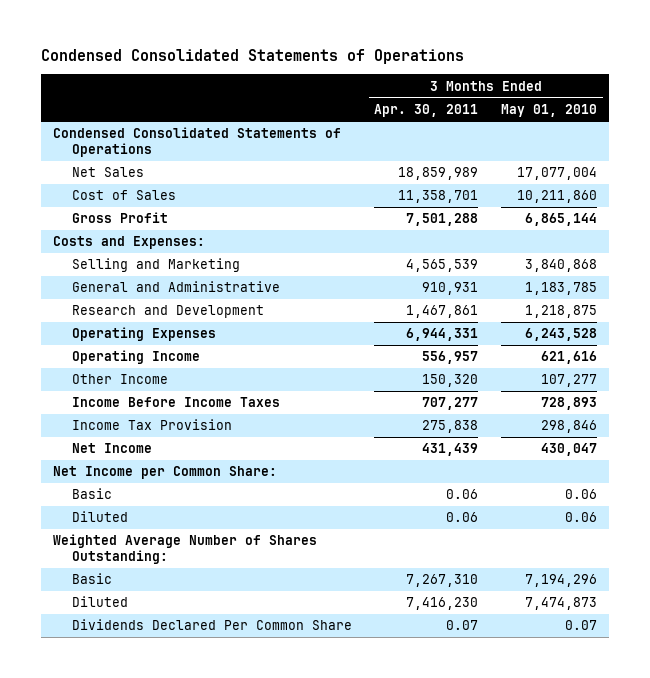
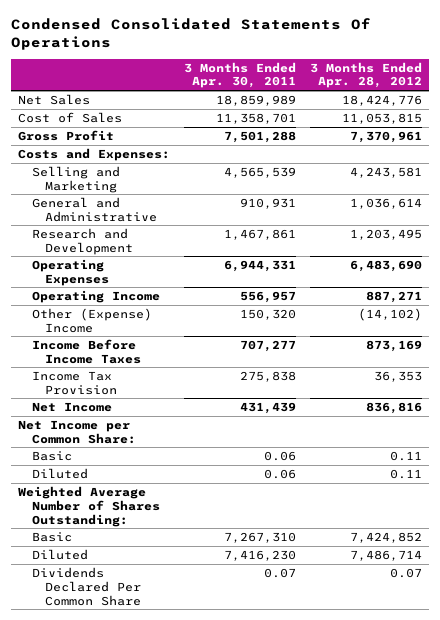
[41,49,465,65] Condensed Consolidated Statements of Operations -> [11,18,372,51] Condensed Consolidated Statements Of Operations
[501,104,598,118] May 01, 2010 -> none
none -> [309,61,422,89] 3 Months Ended Apr. 28, 2012
[52,127,341,158] Condensed Consolidated Statements of Operations -> none
[71,374,168,385] Other Income -> [31,307,152,333] Other (Expense) Income

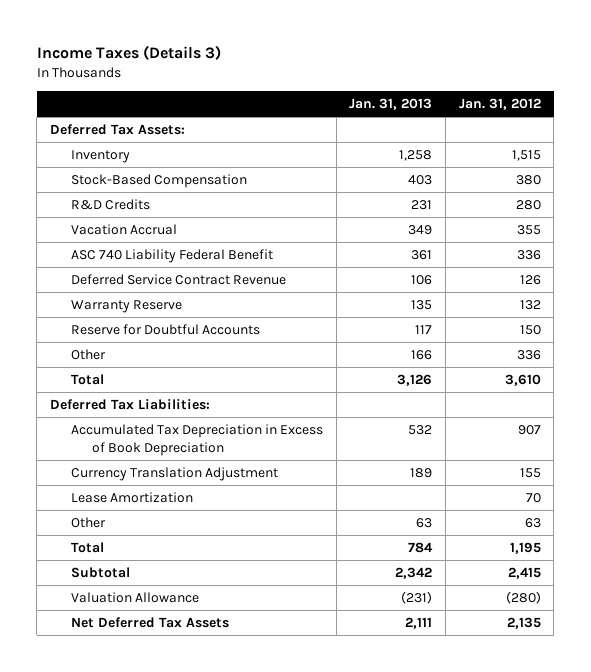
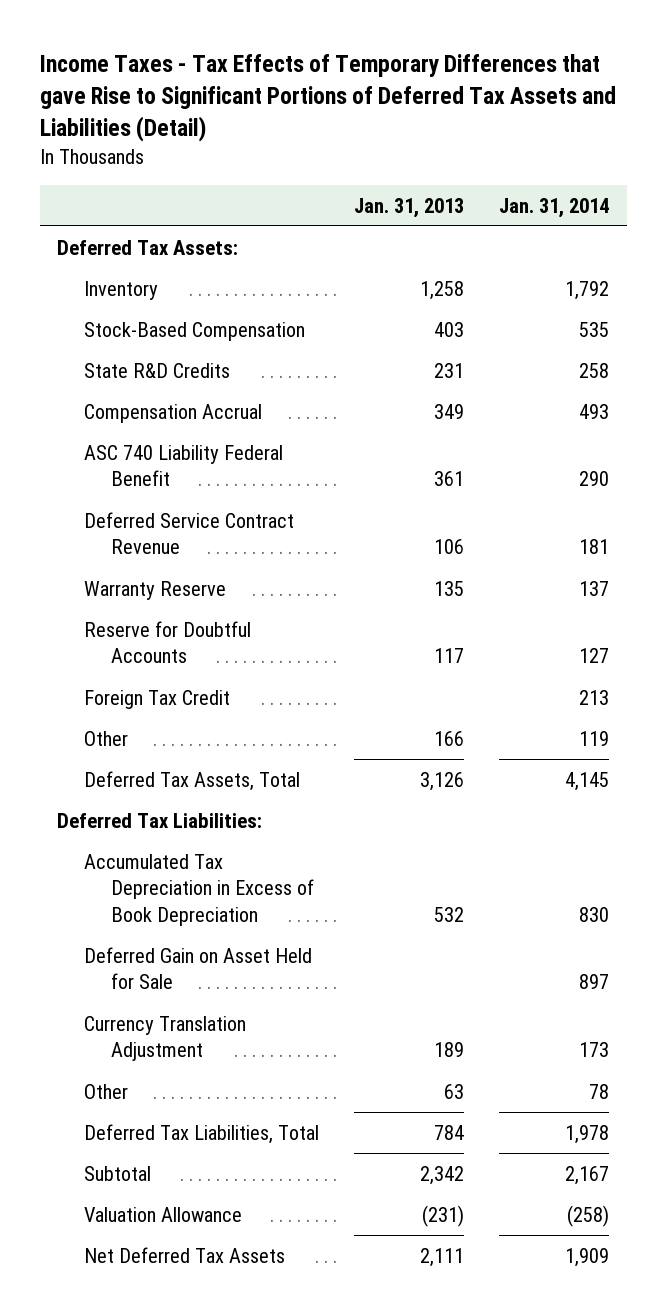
[36,45,221,61] Income Taxes (Details 3) -> [39,53,616,142] Income Taxes - Tax Effects of Temporary Differences that gave Rise to Significant Portions of Deferred Tax Assets and Liabilities (Detail)
[458,98,541,111] Jan. 31, 2012 -> none
none -> [499,197,610,218] Jan. 31, 2014
[70,198,150,210] R&D Credits -> [84,363,231,379] State R&D Credits
[70,223,177,235] Vacation Accrual -> [84,404,263,424] Compensation Accrual
none -> [84,690,231,710] Foreign Tax Credit
[70,373,104,385] Total -> [84,771,301,792] Deferred Tax Assets, Total
none -> [84,947,313,990] Deferred Gain on Asset Held for Sale
[70,491,193,503] Lease Amortization -> none
[70,541,104,553] Total -> [84,1124,320,1145] Deferred Tax Liabilities, Total

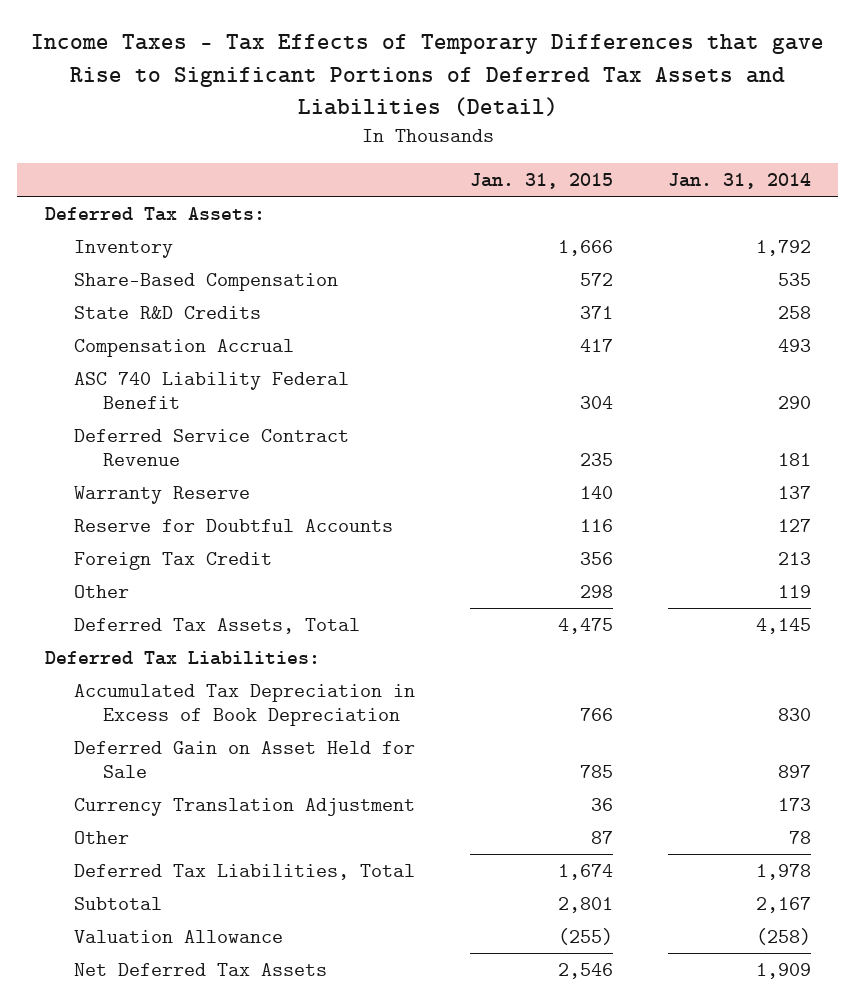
[354,197,465,218] Jan. 31, 2013 -> none
none -> [469,172,613,189] Jan. 31, 2015
[84,322,306,342] Stock-Based Compensation -> [73,273,338,292] Share-Based Compensation

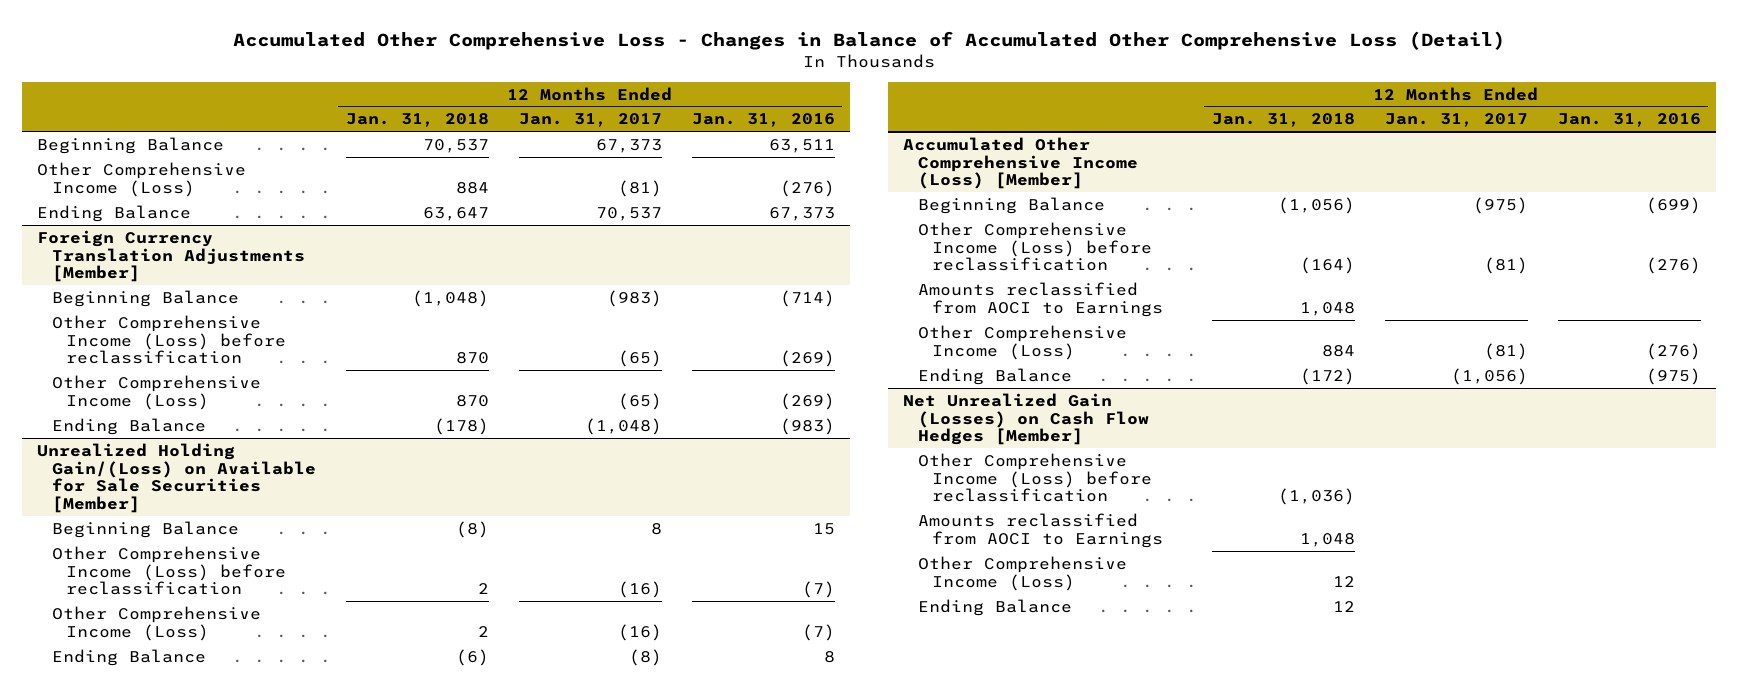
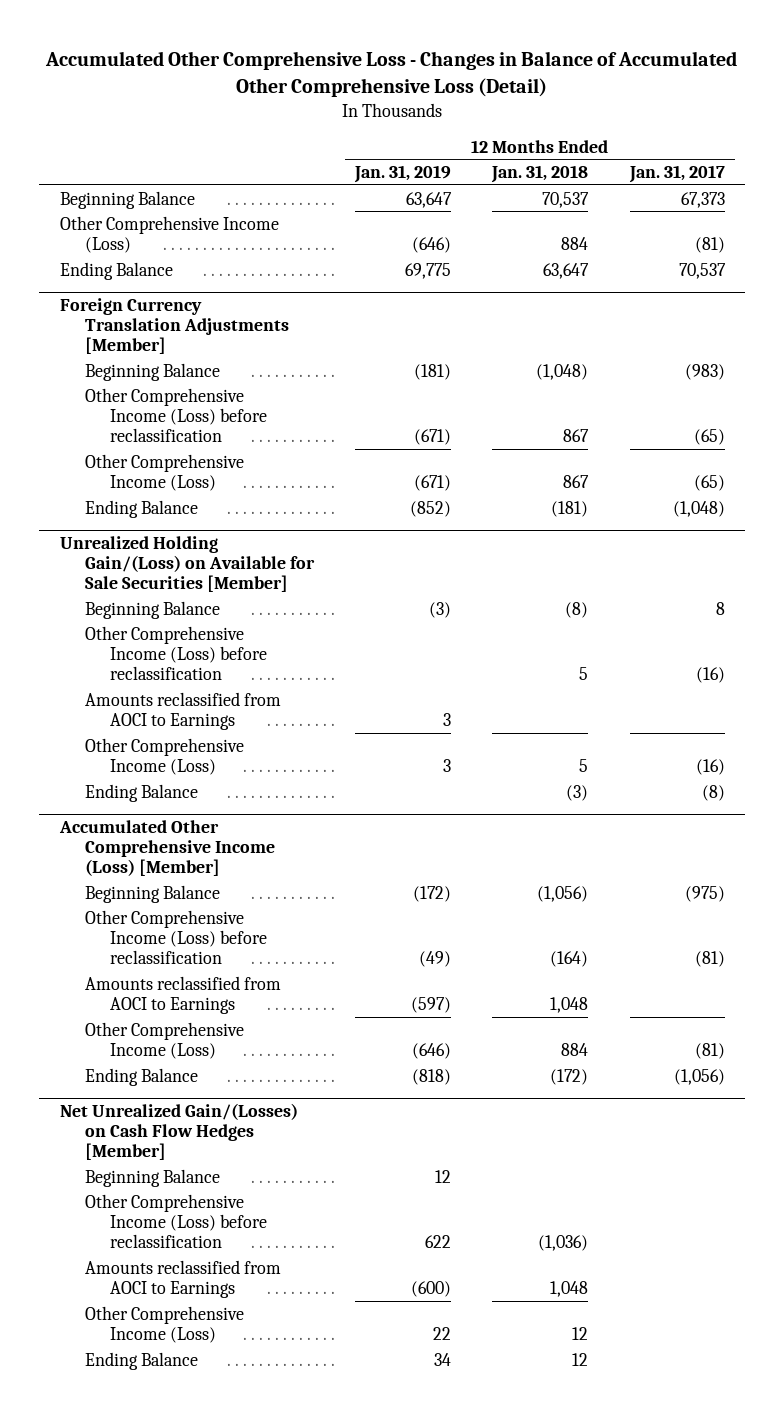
[691,113,835,128] Jan. 31, 2016 -> none
none -> [354,165,452,184] Jan. 31, 2019
[455,352,489,365] 870 -> [563,429,590,443] 867
[455,394,489,407] 870 -> [563,474,590,488] 867
[433,417,489,435] (178) -> [551,500,589,517] (181)
[477,583,489,595] 2 -> [579,667,589,681] 5
none -> [85,691,282,730] Amounts reclassified from AOCI to Earnings
[477,625,489,637] 2 -> [579,758,589,772] 5
[455,648,489,666] (6) -> [566,784,589,801] (3)
[903,392,1149,446] Net Unrealized Gain (Losses) on Cash Flow Hedges [Member] -> [59,1102,298,1161] Net Unrealized Gain/(Losses) on Cash Flow Hedges [Member]
none -> [85,1168,221,1187] Beginning Balance

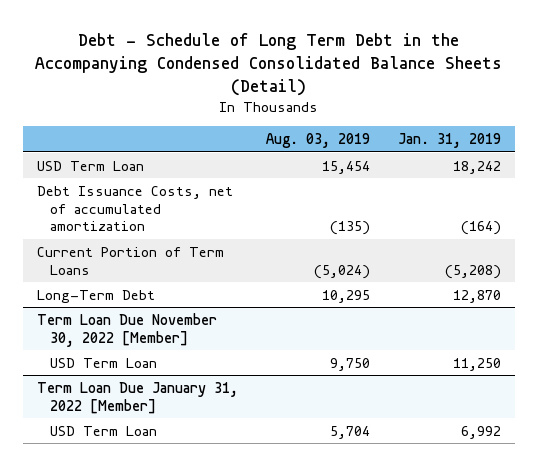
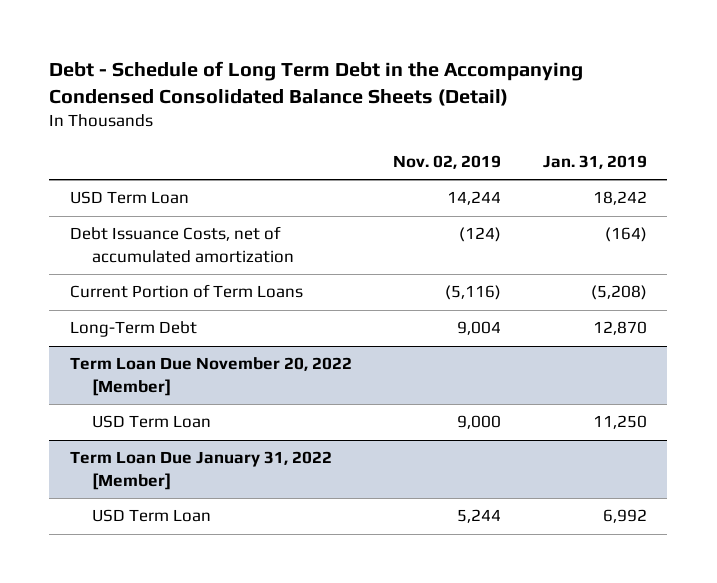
[266,133,371,149] Aug. 03, 2019 -> none
none -> [393,154,502,169] Nov. 02, 2019
[37,312,218,347] Term Loan Due November 30, 2022 [Member] -> [70,357,353,396] Term Loan Due November 20, 2022 [Member]

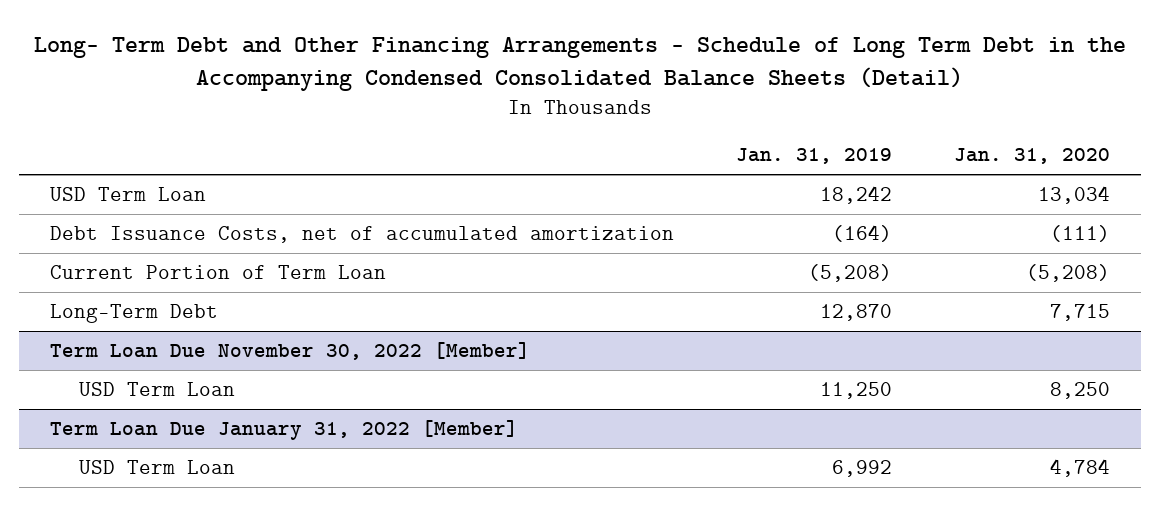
[49,61,584,106] Debt - Schedule of Long Term Debt in the Accompanying Condensed Consolidated Balance Sheets (Detail) -> [33,36,1126,92] Long- Term Debt and Other Financing Arrangements - Schedule of Long Term Debt in the Accompanying Condensed Consolidated Balance Sheets (Detail)
[393,154,502,169] Nov. 02, 2019 -> none
none -> [953,148,1110,165] Jan. 31, 2020
[70,284,304,299] Current Portion of Term Loans -> [49,264,386,279] Current Portion of Term Loan
[70,357,353,396] Term Loan Due November 20, 2022 [Member] -> [49,341,530,360] Term Loan Due November 30, 2022 [Member]

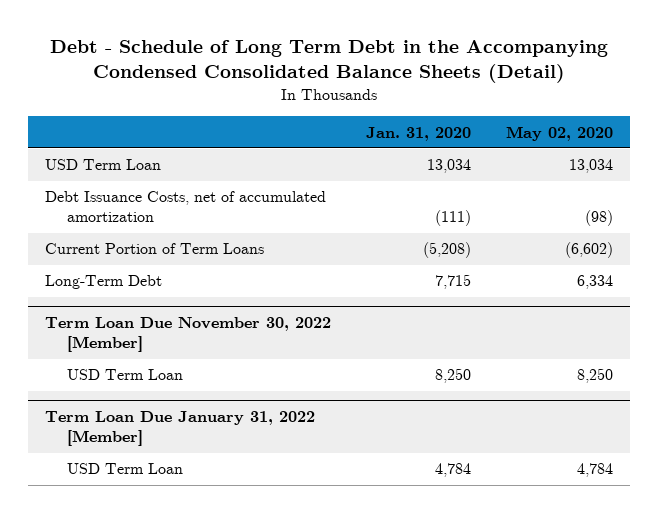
[33,36,1126,92] Long- Term Debt and Other Financing Arrangements - Schedule of Long Term Debt in the Accompanying Condensed Consolidated Balance Sheets (Detail) -> [50,40,609,84] Debt - Schedule of Long Term Debt in the Accompanying Condensed Consolidated Balance Sheets (Detail)
[735,148,892,165] Jan. 31, 2019 -> none
none -> [506,125,614,141] May 02, 2020
[49,264,386,279] Current Portion of Term Loan -> [45,243,265,255] Current Portion of Term Loans

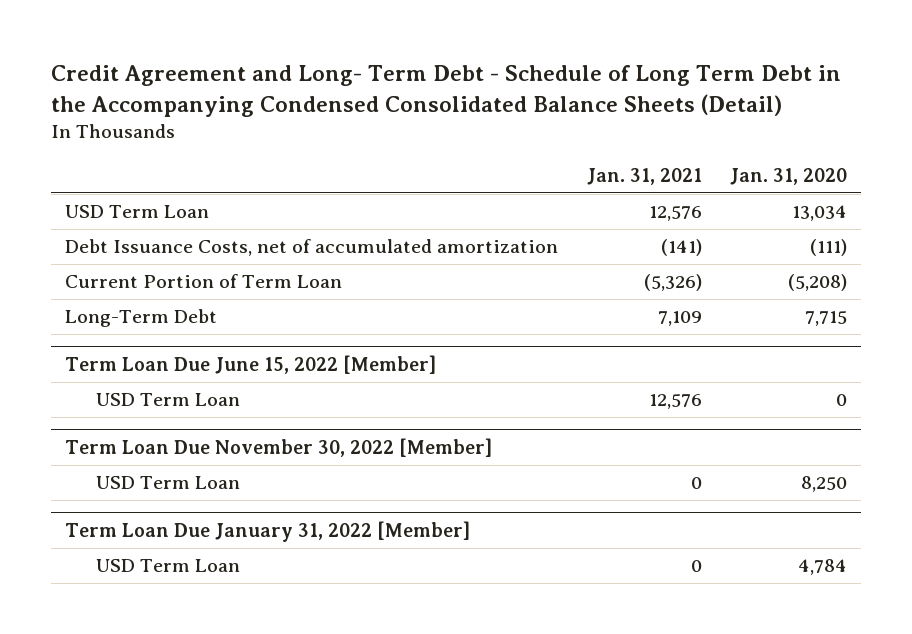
[50,40,609,84] Debt - Schedule of Long Term Debt in the Accompanying Condensed Consolidated Balance Sheets (Detail) -> [51,65,842,117] Credit Agreement and Long- Term Debt - Schedule of Long Term Debt in the Accompanying Condensed Consolidated Balance Sheets (Detail)
[506,125,614,141] May 02, 2020 -> none
none -> [586,168,702,186] Jan. 31, 2021
[45,243,265,255] Current Portion of Term Loans -> [65,274,343,289] Current Portion of Term Loan
none -> [65,354,437,374] Term Loan Due June 15, 2022 [Member]
none -> [95,393,240,407] USD Term Loan

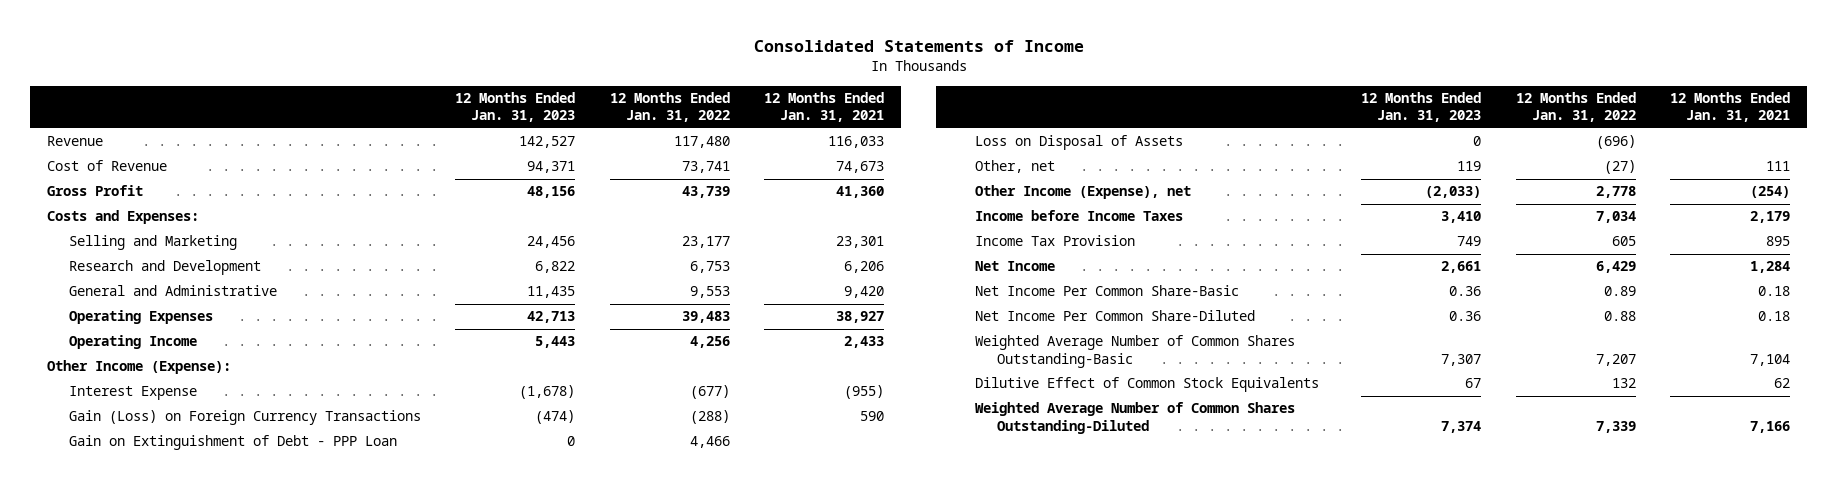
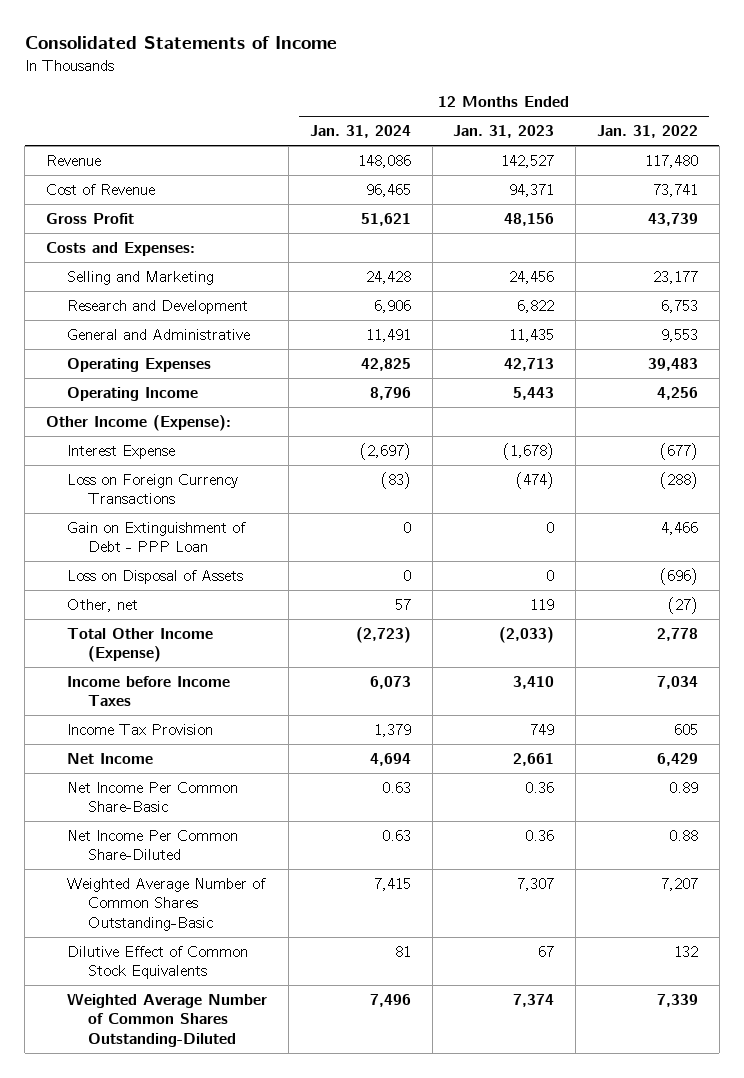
[763,92,884,123] 12 Months Ended Jan. 31, 2021 -> none
none -> [309,125,411,139] Jan. 31, 2024
[69,410,422,426] Gain (Loss) on Foreign Currency Transactions -> [67,474,239,505] Loss on Foreign Currency Transactions
[975,185,1192,200] Other Income (Expense), net -> [67,628,214,663] Total Other Income (Expense)

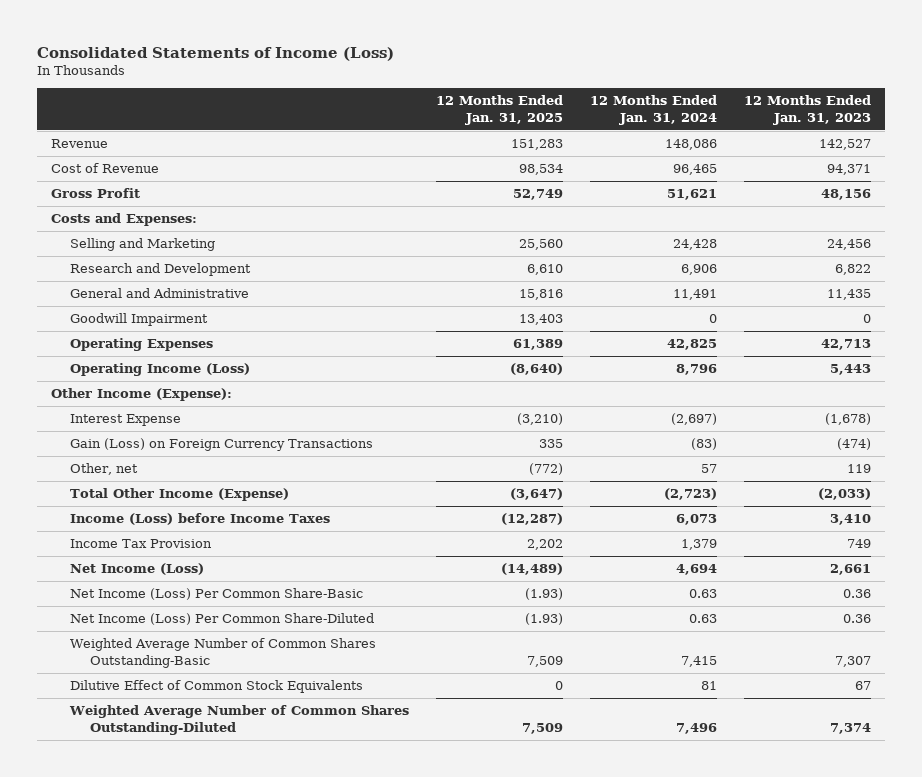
[24,36,337,50] Consolidated Statements of Income -> [37,46,395,61] Consolidated Statements of Income (Loss)
[596,125,698,139] Jan. 31, 2022 -> none
none -> [436,95,564,126] 12 Months Ended Jan. 31, 2025
none -> [70,313,209,327] Goodwill Impairment
[67,387,199,402] Operating Income -> [70,363,251,377] Operating Income (Loss)
[67,522,247,553] Gain on Extinguishment of Debt - PPP Loan -> none
[67,570,244,585] Loss on Disposal of Assets -> none
[67,474,239,505] Loss on Foreign Currency Transactions -> [70,438,374,452] Gain (Loss) on Foreign Currency Transactions
[67,676,231,707] Income before Income Taxes -> [70,513,331,526] Income (Loss) before Income Taxes
[67,753,154,765] Net Income -> [70,563,205,576] Net Income (Loss)
[67,782,239,813] Net Income Per Common Share-Basic -> [70,588,364,601] Net Income (Loss) Per Common Share-Basic
[67,830,239,861] Net Income Per Common Share-Diluted -> [70,613,375,626] Net Income (Loss) Per Common Share-Diluted

